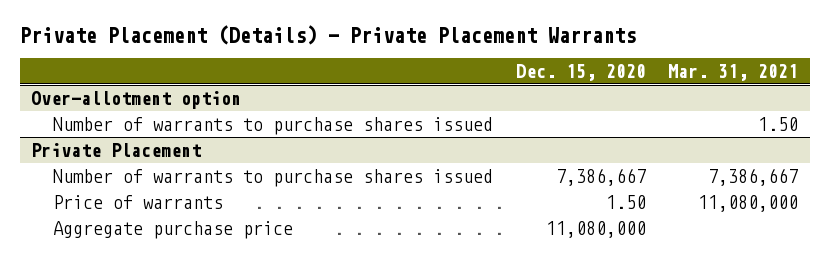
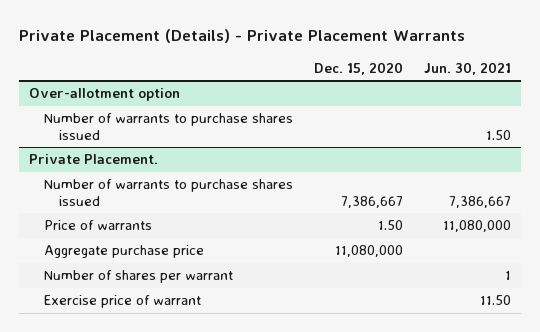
[668,63,799,81] Mar. 31, 2021 -> none
none -> [423,61,511,75] Jun. 30, 2021
[31,142,202,157] Private Placement -> [29,154,159,165] Private Placement.
none -> [44,270,234,284] Number of shares per warrant
none -> [44,295,202,309] Exercise price of warrant

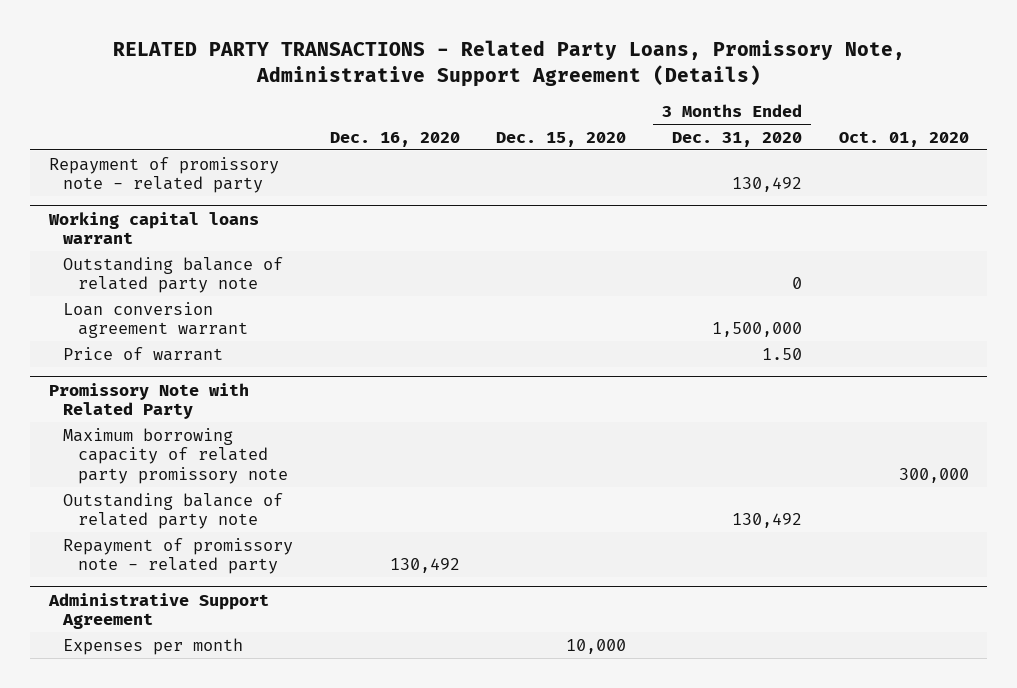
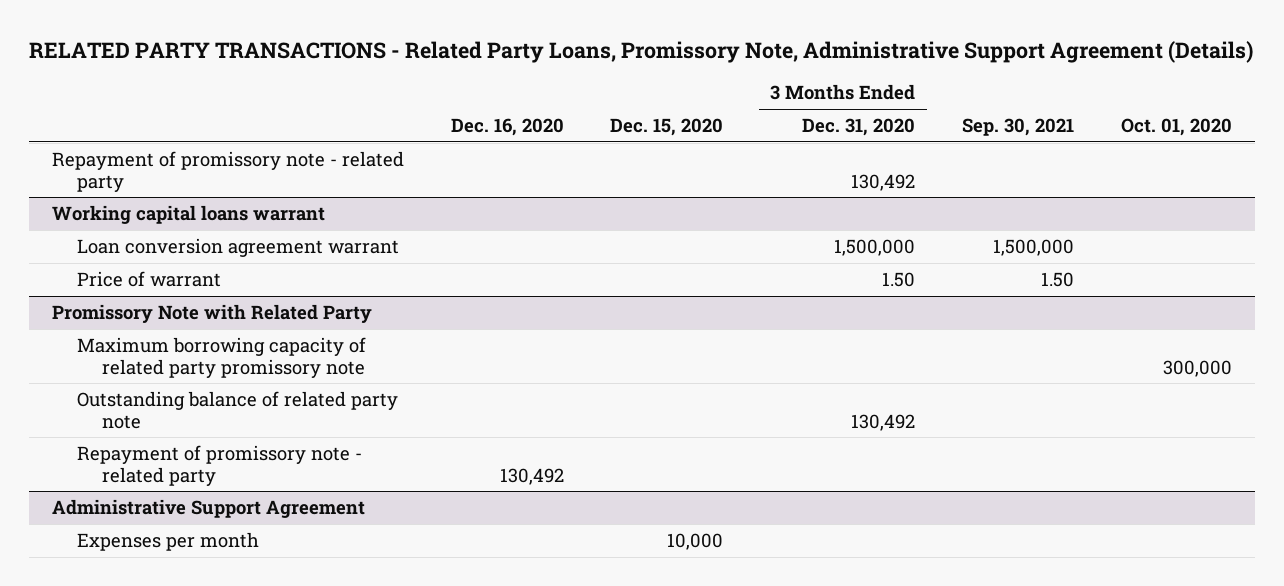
none -> [962,118,1075,137] Sep. 30, 2021
[63,256,284,294] Outstanding balance of related party note -> none

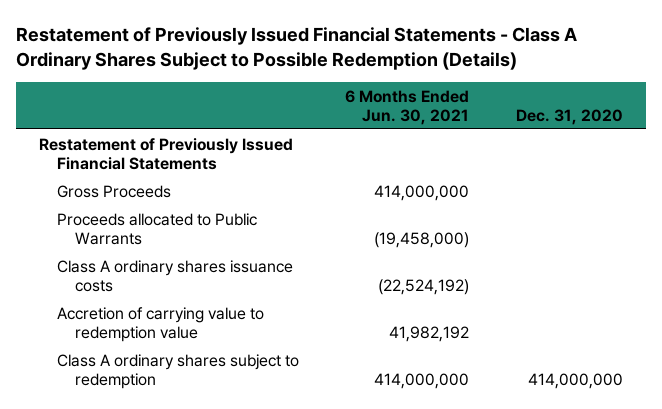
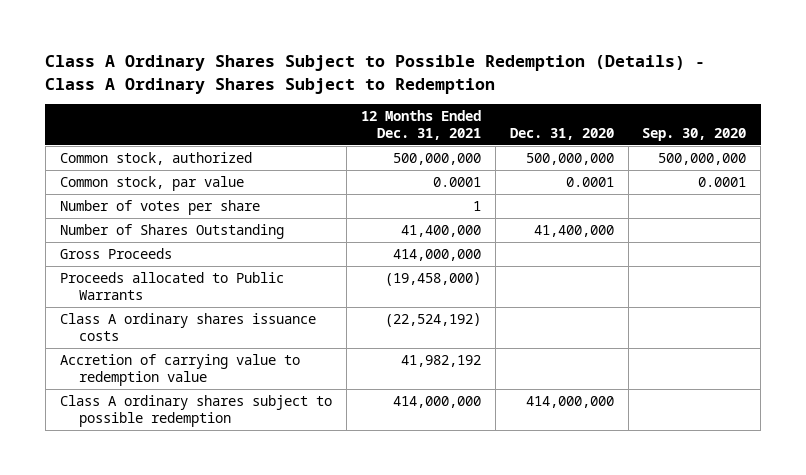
[16,26,578,70] Restatement of Previously Issued Financial Statements - Class A Ordinary Shares Subject to Possible Redemption (Details) -> [45,55,706,94] Class A Ordinary Shares Subject to Possible Redemption (Details) - Class A Ordinary Shares Subject to Redemption
[345,89,470,125] 6 Months Ended Jun. 30, 2021 -> none
none -> [360,109,481,141] 12 Months Ended Dec. 31, 2021
none -> [642,128,747,142] Sep. 30, 2020
[39,137,294,170] Restatement of Previously Issued Financial Statements -> none
none -> [59,151,252,165] Common stock, authorized
none -> [59,175,244,191] Common stock, par value
none -> [59,199,260,215] Number of votes per share
none -> [59,223,284,239] Number of Shares Outstanding
[57,353,300,389] Class A ordinary shares subject to redemption -> [59,394,332,428] Class A ordinary shares subject to possible redemption

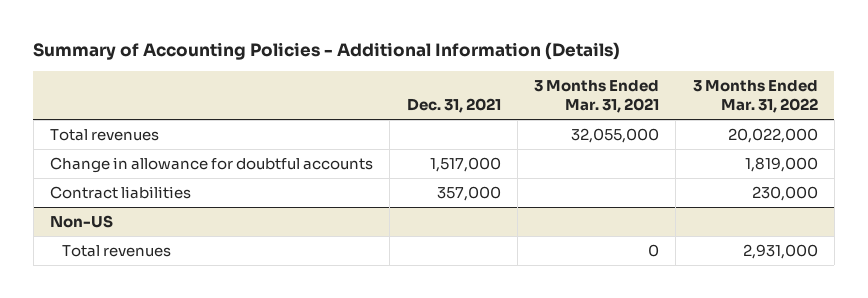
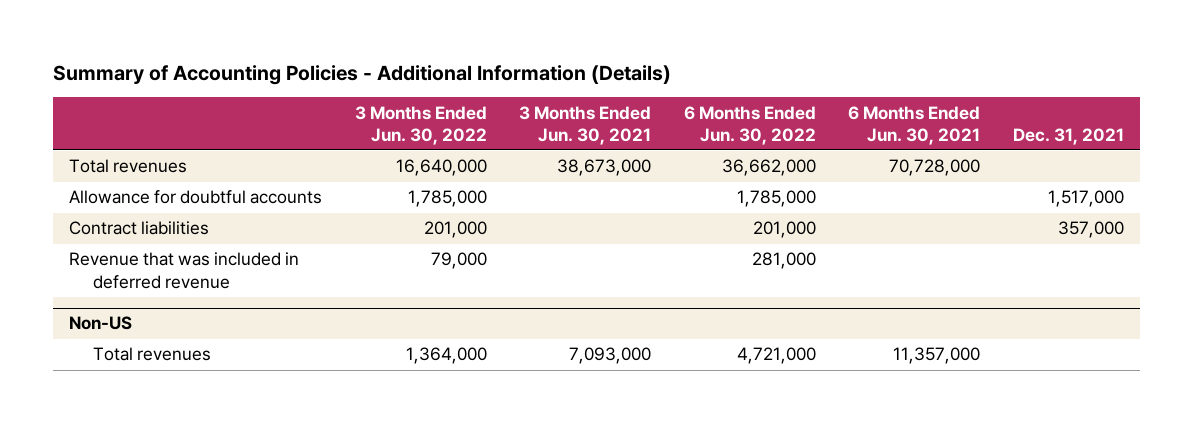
[534,80,660,114] 3 Months Ended Mar. 31, 2021 -> none
[692,80,818,114] 3 Months Ended Mar. 31, 2022 -> none
none -> [354,105,487,145] 3 Months Ended Jun. 30, 2022
none -> [519,105,652,145] 3 Months Ended Jun. 30, 2021
none -> [683,105,816,145] 6 Months Ended Jun. 30, 2022
none -> [848,105,981,145] 6 Months Ended Jun. 30, 2021
[50,156,374,173] Change in allowance for doubtful accounts -> [69,190,323,205] Allowance for doubtful accounts
none -> [69,252,300,289] Revenue that was included in deferred revenue

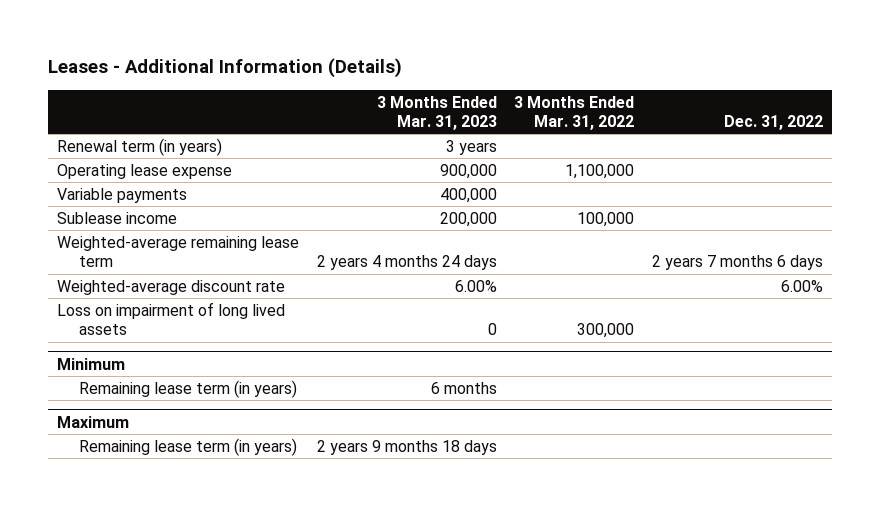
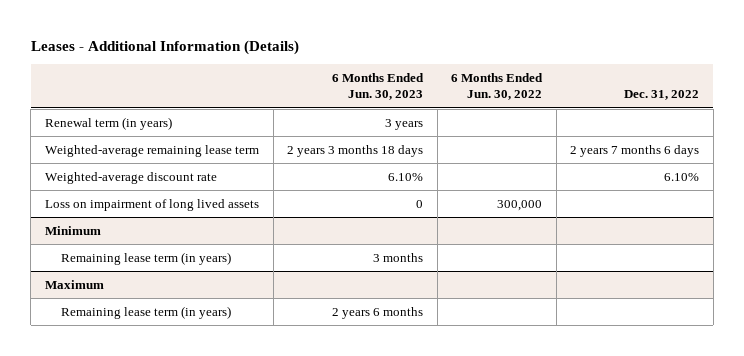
[376,95,497,131] 3 Months Ended Mar. 31, 2023 -> none
[514,95,635,131] 3 Months Ended Mar. 31, 2022 -> none
none -> [332,72,425,101] 6 Months Ended Jun. 30, 2023
none -> [451,72,544,101] 6 Months Ended Jun. 30, 2022
[57,163,233,179] Operating lease expense -> none
[57,187,188,203] Variable payments -> none
[57,211,178,224] Sublease income -> none
[781,279,824,292] 6.00% -> [664,172,700,181] 6.10%

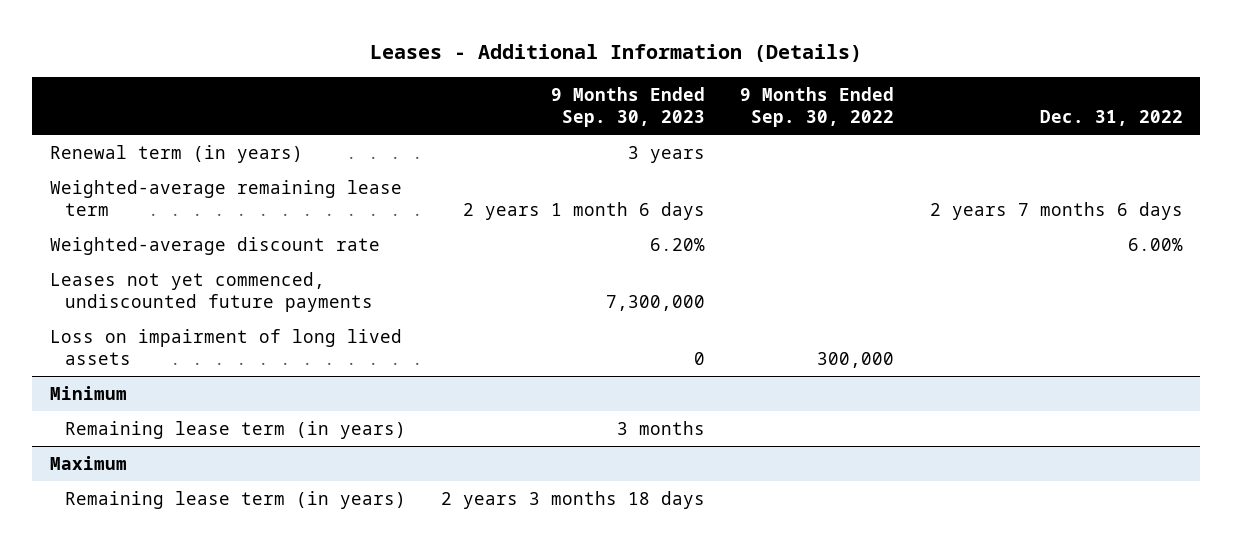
[332,72,425,101] 6 Months Ended Jun. 30, 2023 -> none
[451,72,544,101] 6 Months Ended Jun. 30, 2022 -> none
none -> [551,86,706,127] 9 Months Ended Sep. 30, 2023
none -> [740,86,895,127] 9 Months Ended Sep. 30, 2022
[664,172,700,181] 6.10% -> [1127,237,1183,251] 6.00%
none -> [50,271,373,312] Leases not yet commenced, undiscounted future payments

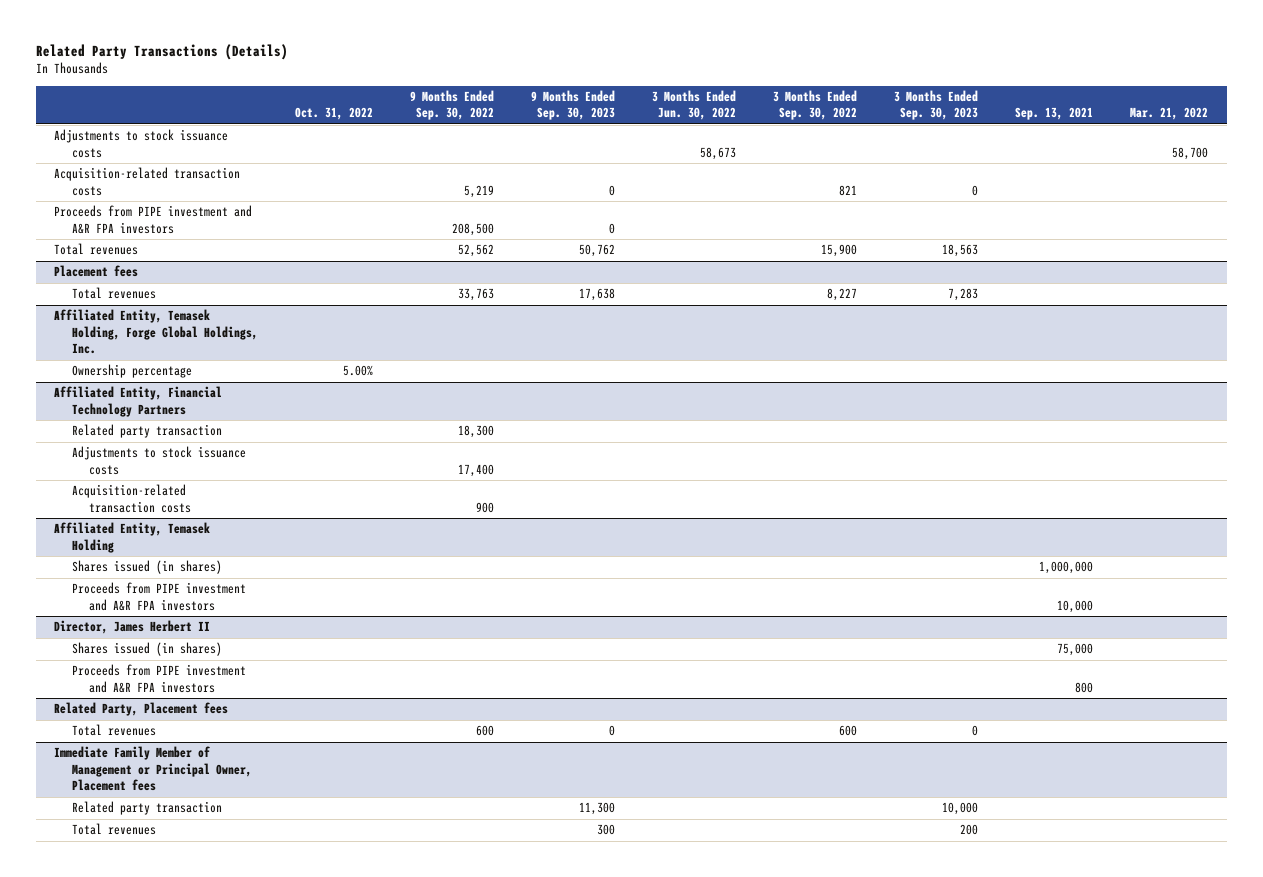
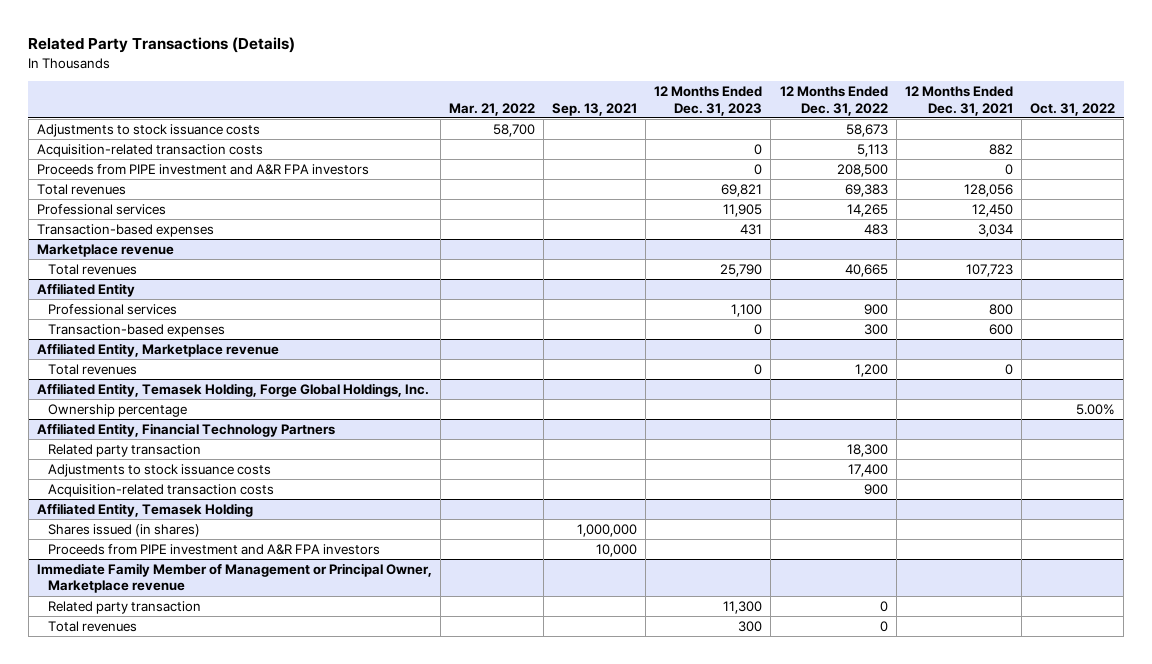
[409,89,494,121] 9 Months Ended Sep. 30, 2022 -> none
[530,89,615,121] 9 Months Ended Sep. 30, 2023 -> none
[651,89,736,121] 3 Months Ended Jun. 30, 2022 -> none
[773,89,858,121] 3 Months Ended Sep. 30, 2022 -> none
[894,89,979,121] 3 Months Ended Sep. 30, 2023 -> none
none -> [654,86,763,116] 12 Months Ended Dec. 31, 2023
none -> [779,86,888,116] 12 Months Ended Dec. 31, 2022
none -> [904,86,1013,116] 12 Months Ended Dec. 31, 2021
[54,265,139,278] Placement fees -> none
[71,287,156,300] Total revenues -> none
none -> [36,203,166,215] Professional services
none -> [36,223,214,237] Transaction-based expenses
none -> [36,243,174,257] Marketplace revenue
none -> [48,263,138,275] Total revenues
none -> [36,282,135,297] Affiliated Entity
none -> [48,303,178,315] Professional services
none -> [48,323,226,337] Transaction-based expenses
none -> [36,342,279,357] Affiliated Entity, Marketplace revenue
none -> [48,363,138,375] Total revenues
[54,620,211,635] Director, James Herbert II -> none
[71,642,222,657] Shares issued (in shares) -> none
[71,664,246,693] Proceeds from PIPE investment and A&R FPA investors -> none
[54,702,229,717] Related Party, Placement fees -> none
[71,724,156,737] Total revenues -> none
[54,746,252,792] Immediate Family Member of Management or Principal Owner, Placement fees -> [36,562,432,594] Immediate Family Member of Management or Principal Owner, Marketplace revenue

